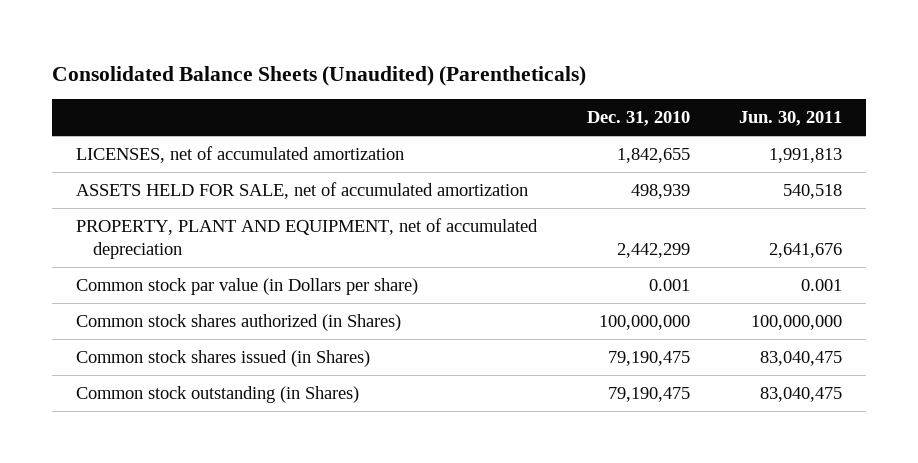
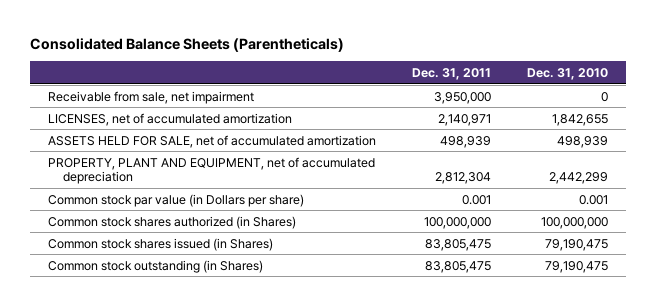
[51,65,586,86] Consolidated Balance Sheets (Unaudited) (Parentheticals) -> [29,37,344,52] Consolidated Balance Sheets (Parentheticals)
[738,111,842,127] Jun. 30, 2011 -> none
none -> [412,67,492,80] Dec. 31, 2011
none -> [47,90,254,104] Receivable from sale, net impairment

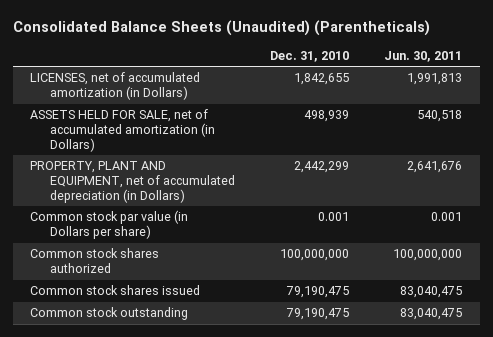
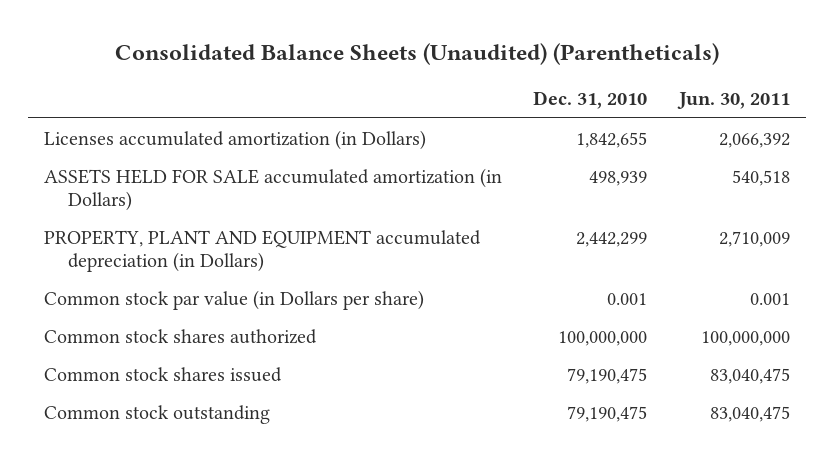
[30,72,201,101] LICENSES, net of accumulated amortization (in Dollars) -> [43,129,426,150] Licenses accumulated amortization (in Dollars)
[407,73,463,86] 1,991,813 -> [718,132,790,148] 2,066,392
[30,109,215,152] ASSETS HELD FOR SALE, net of accumulated amortization (in Dollars) -> [43,167,502,211] ASSETS HELD FOR SALE accumulated amortization (in Dollars)
[30,161,235,203] PROPERTY, PLANT AND EQUIPMENT, net of accumulated depreciation (in Dollars) -> [43,229,481,272] PROPERTY, PLANT AND EQUIPMENT accumulated depreciation (in Dollars)
[407,161,463,174] 2,641,676 -> [718,230,790,247] 2,710,009

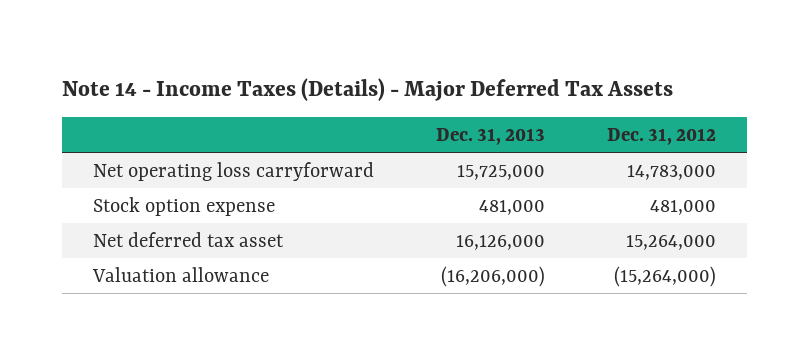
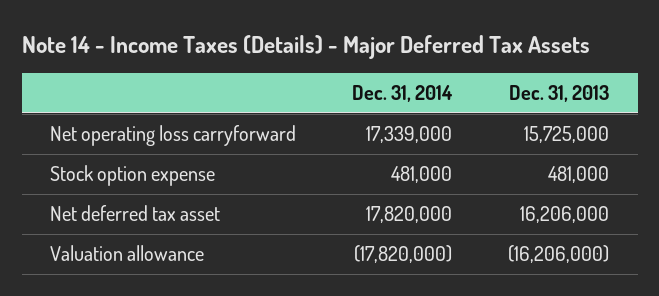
[607,128,717,146] Dec. 31, 2012 -> none
none -> [352,85,454,103] Dec. 31, 2014
[456,234,546,250] 16,126,000 -> [520,206,610,224] 16,206,000

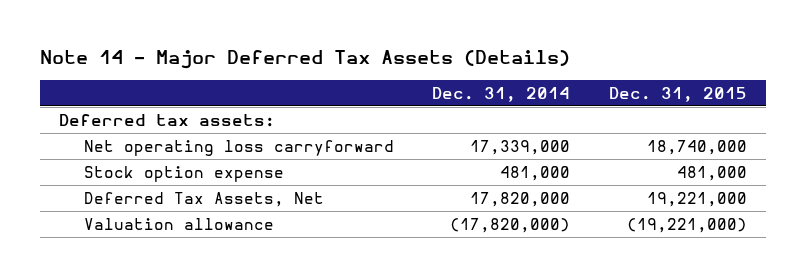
[21,34,590,59] Note 14 - Income Taxes (Details) - Major Deferred Tax Assets -> [40,50,571,70] Note 14 - Major Deferred Tax Assets (Details)
[509,85,610,103] Dec. 31, 2013 -> none
none -> [608,86,747,102] Dec. 31, 2015
none -> [59,113,276,127] Deferred tax assets:
[49,205,220,222] Net deferred tax asset -> [83,191,324,207] Deferred Tax Assets, Net

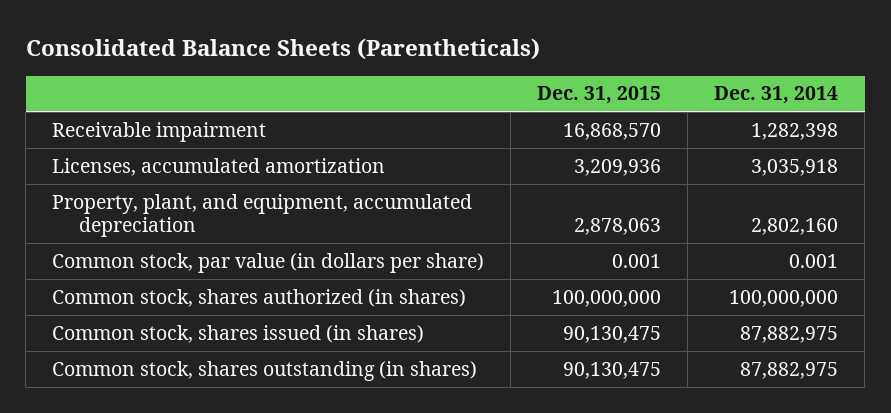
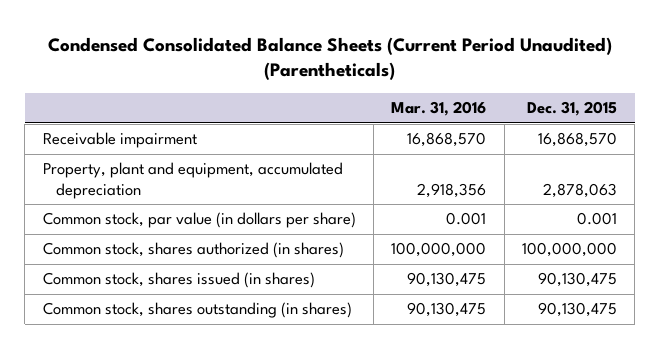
[25,38,540,61] Consolidated Balance Sheets (Parentheticals) -> [47,36,612,81] Condensed Consolidated Balance Sheets (Current Period Unaudited) (Parentheticals)
[714,86,839,105] Dec. 31, 2014 -> none
none -> [391,101,487,117] Mar. 31, 2016
[52,157,386,176] Licenses, accumulated amortization -> none
[52,193,473,237] Property, plant, and equipment, accumulated depreciation -> [42,162,343,199] Property, plant and equipment, accumulated depreciation

